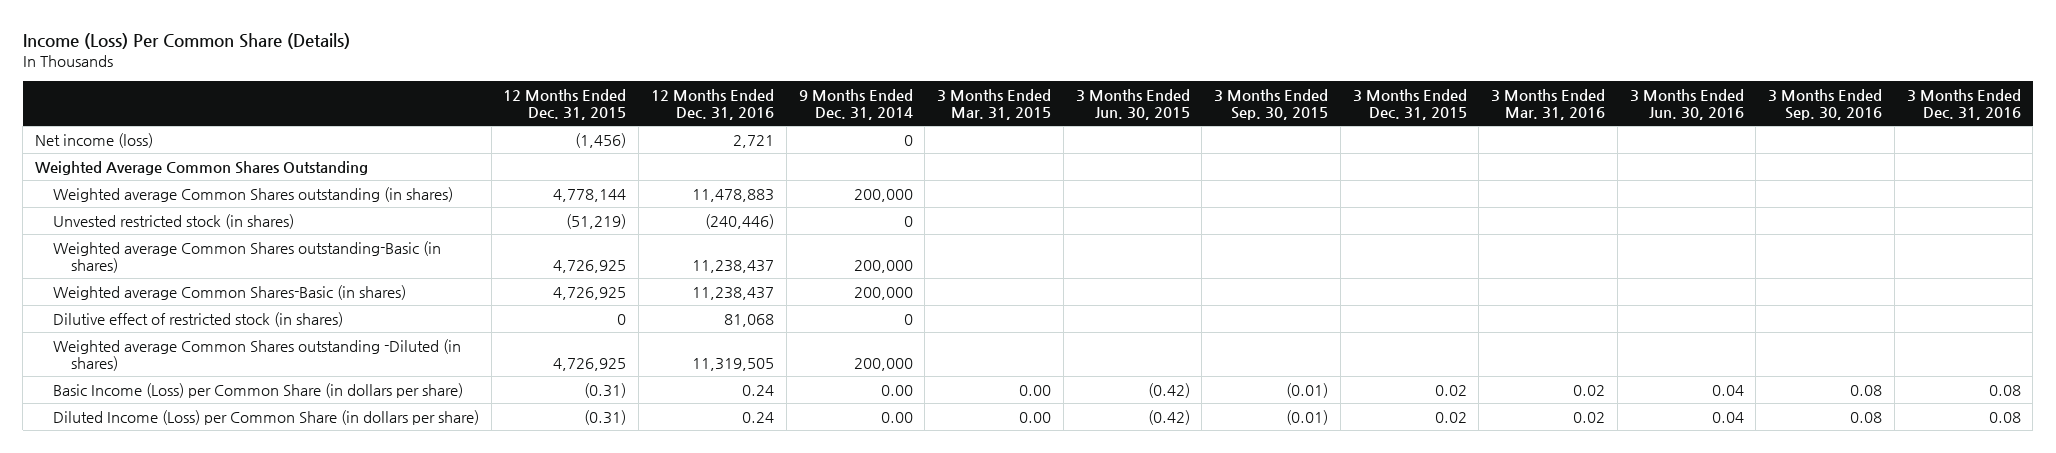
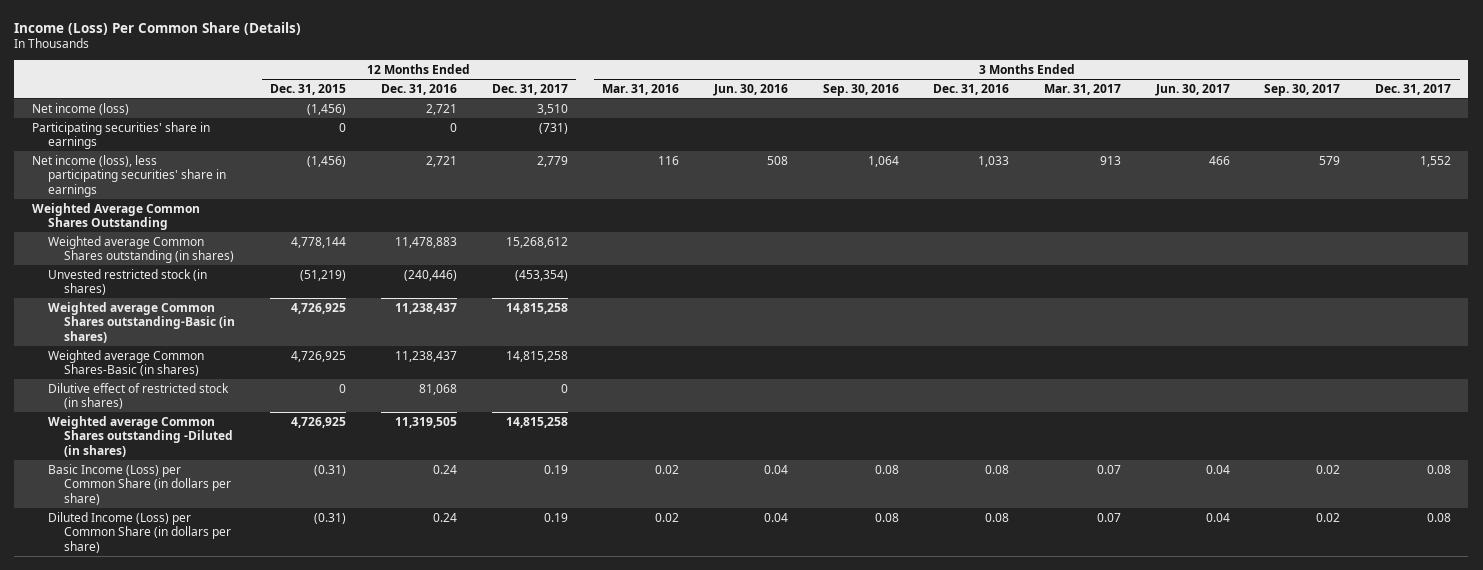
[798,88,913,121] 9 Months Ended Dec. 31, 2014 -> none
[937,88,1052,121] 3 Months Ended Mar. 31, 2015 -> none
[1075,88,1190,121] 3 Months Ended Jun. 30, 2015 -> none
[1214,88,1329,121] 3 Months Ended Sep. 30, 2015 -> none
[1352,88,1467,121] 3 Months Ended Dec. 31, 2015 -> none
none -> [491,83,568,95] Dec. 31, 2017
none -> [1043,83,1121,95] Mar. 31, 2017
none -> [1154,83,1230,96] Jun. 30, 2017
none -> [1264,83,1341,96] Sep. 30, 2017
none -> [1375,83,1452,95] Dec. 31, 2017
none -> [31,121,210,150] Participating securities' share in earnings
none -> [31,154,227,197] Net income (loss), less participating securities' share in earnings

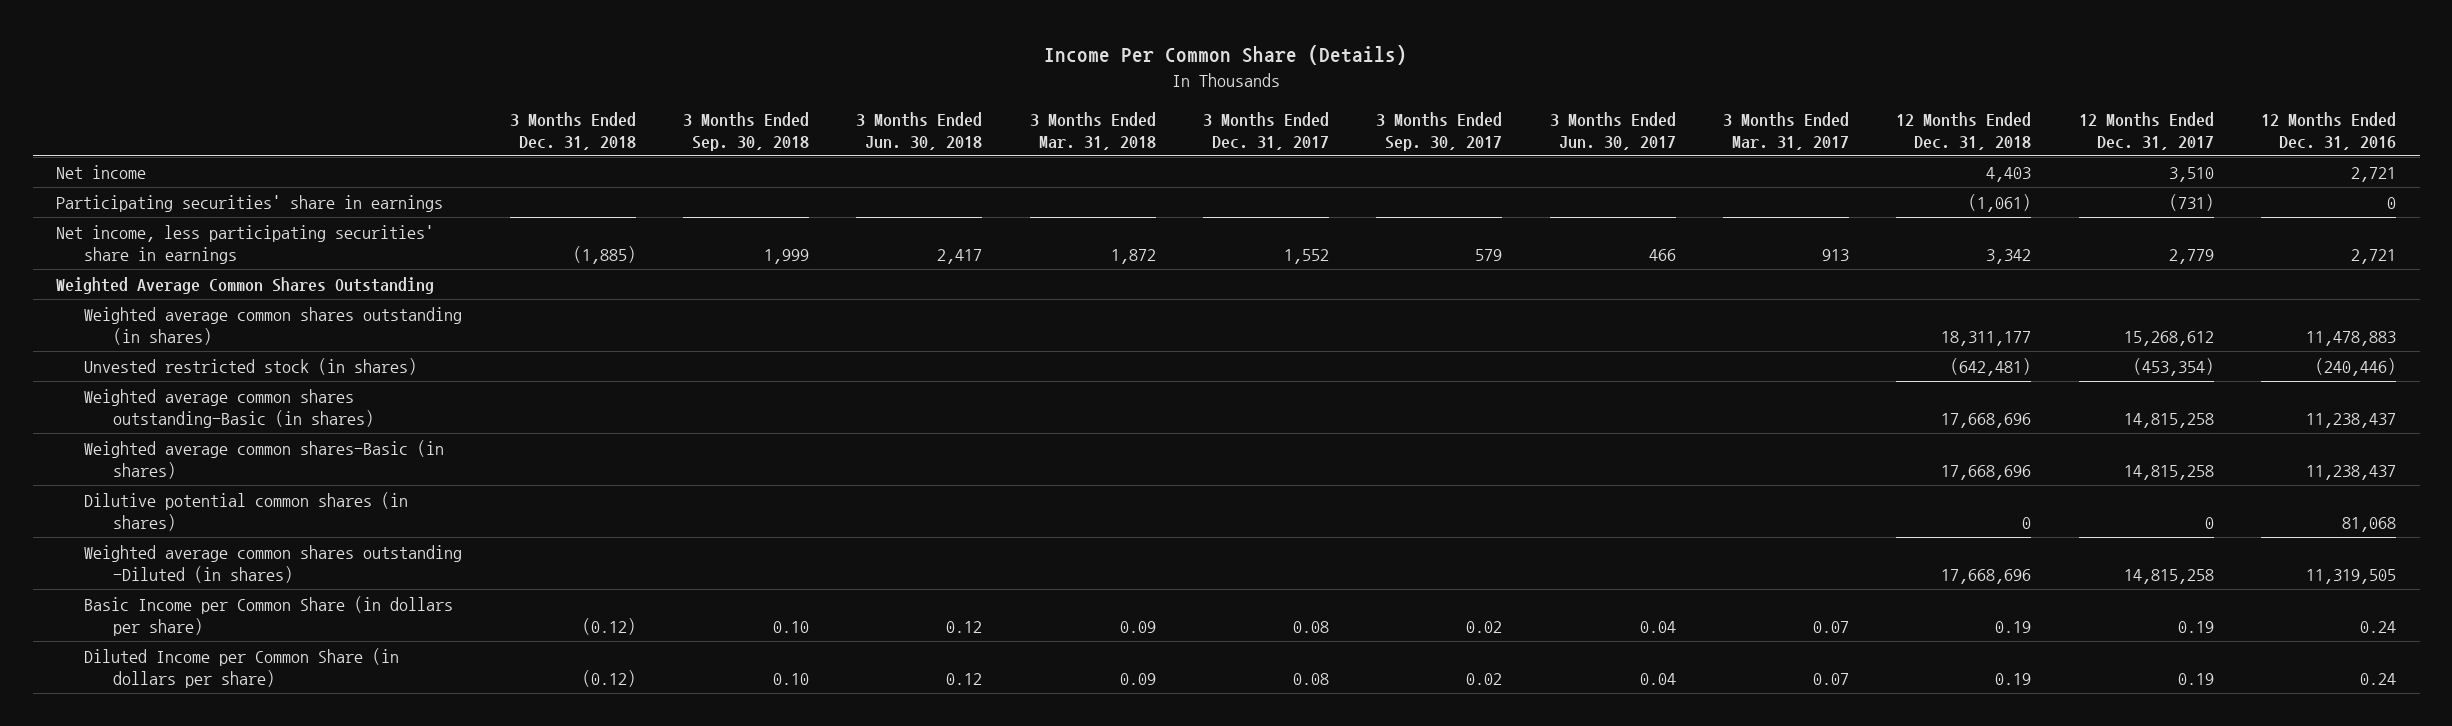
[14,21,302,35] Income (Loss) Per Common Share (Details) -> [1044,44,1408,65] Income Per Common Share (Details)
[270,83,347,95] Dec. 31, 2015 -> none
[602,83,680,95] Mar. 31, 2016 -> none
[712,83,788,96] Jun. 30, 2016 -> none
[822,83,899,96] Sep. 30, 2016 -> none
[933,83,1010,95] Dec. 31, 2016 -> none
none -> [509,111,636,150] 3 Months Ended Dec. 31, 2018
none -> [683,111,810,151] 3 Months Ended Sep. 30, 2018
none -> [856,111,983,150] 3 Months Ended Jun. 30, 2018
none -> [1029,111,1156,150] 3 Months Ended Mar. 31, 2018
none -> [1896,111,2032,150] 12 Months Ended Dec. 31, 2018
[31,102,129,115] Net income (loss) -> [56,164,147,179] Net income
[31,154,227,197] Net income (loss), less participating securities' share in earnings -> [56,224,435,264] Net income, less participating securities' share in earnings
[48,235,235,264] Weighted average Common Shares outstanding (in shares) -> [84,306,463,345] Weighted average common shares outstanding (in shares)
[48,301,236,343] Weighted average Common Shares outstanding-Basic (in shares) -> [84,388,374,428] Weighted average common shares outstanding-Basic (in shares)
[48,349,205,377] Weighted average Common Shares-Basic (in shares) -> [84,439,445,479] Weighted average common shares-Basic (in shares)
[48,382,230,410] Dilutive effect of restricted stock (in shares) -> [84,491,409,531] Dilutive potential common shares (in shares)
[48,415,234,457] Weighted average Common Shares outstanding -Diluted (in shares) -> [84,544,463,583] Weighted average common shares outstanding -Diluted (in shares)
[48,463,232,505] Basic Income (Loss) per Common Share (in dollars per share) -> [84,595,454,636] Basic Income per Common Share (in dollars per share)
[48,511,232,553] Diluted Income (Loss) per Common Share (in dollars per share) -> [84,647,400,688] Diluted Income per Common Share (in dollars per share)

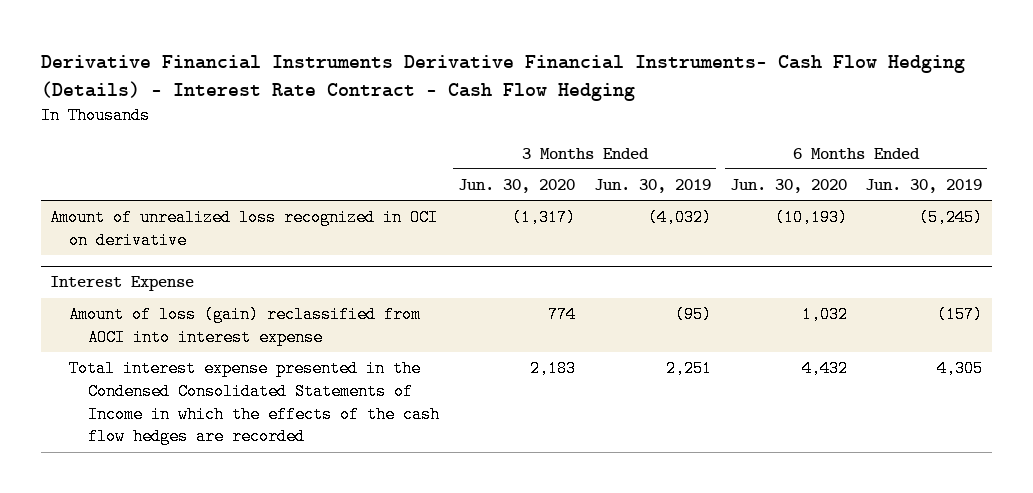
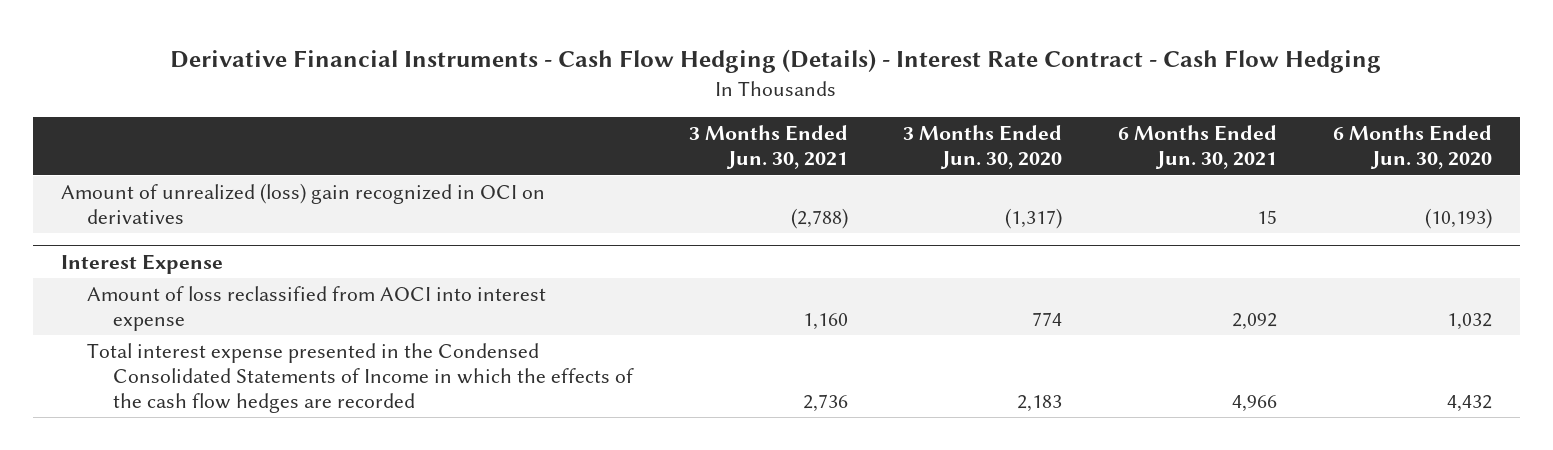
[40,55,965,102] Derivative Financial Instruments Derivative Financial Instruments- Cash Flow Hedging (Details) - Interest Rate Contract - Cash Flow Hedging -> [170,48,1382,73] Derivative Financial Instruments - Cash Flow Hedging (Details) - Interest Rate Contract - Cash Flow Hedging
[593,178,711,193] Jun. 30, 2019 -> none
[865,178,983,193] Jun. 30, 2019 -> none
none -> [688,125,848,170] 3 Months Ended Jun. 30, 2021
none -> [1118,125,1278,170] 6 Months Ended Jun. 30, 2021
[50,209,439,249] Amount of unrealized loss recognized in OCI on derivative -> [61,183,546,225] Amount of unrealized (loss) gain recognized in OCI on derivatives
[69,306,422,346] Amount of loss (gain) reclassified from AOCI into interest expense -> [87,286,547,332] Amount of loss reclassified from AOCI into interest expense

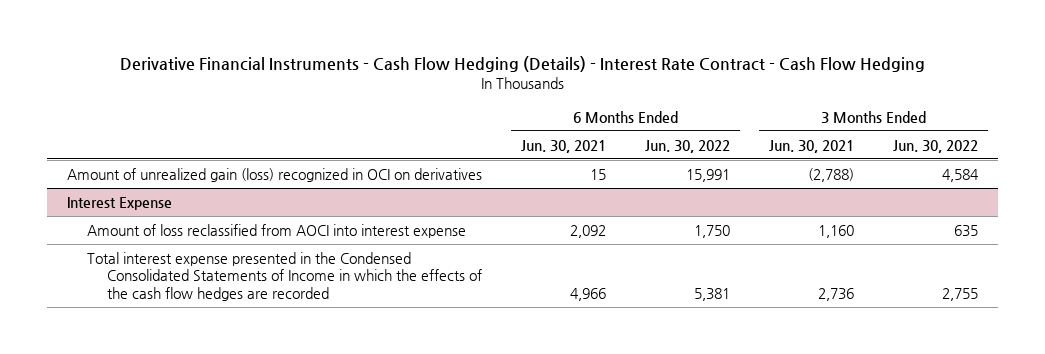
[903,125,1063,170] 3 Months Ended Jun. 30, 2020 -> none
[1332,125,1492,170] 6 Months Ended Jun. 30, 2020 -> none
none -> [645,139,731,153] Jun. 30, 2022
none -> [893,139,979,153] Jun. 30, 2022
[61,183,546,225] Amount of unrealized (loss) gain recognized in OCI on derivatives -> [66,167,482,182] Amount of unrealized gain (loss) recognized in OCI on derivatives

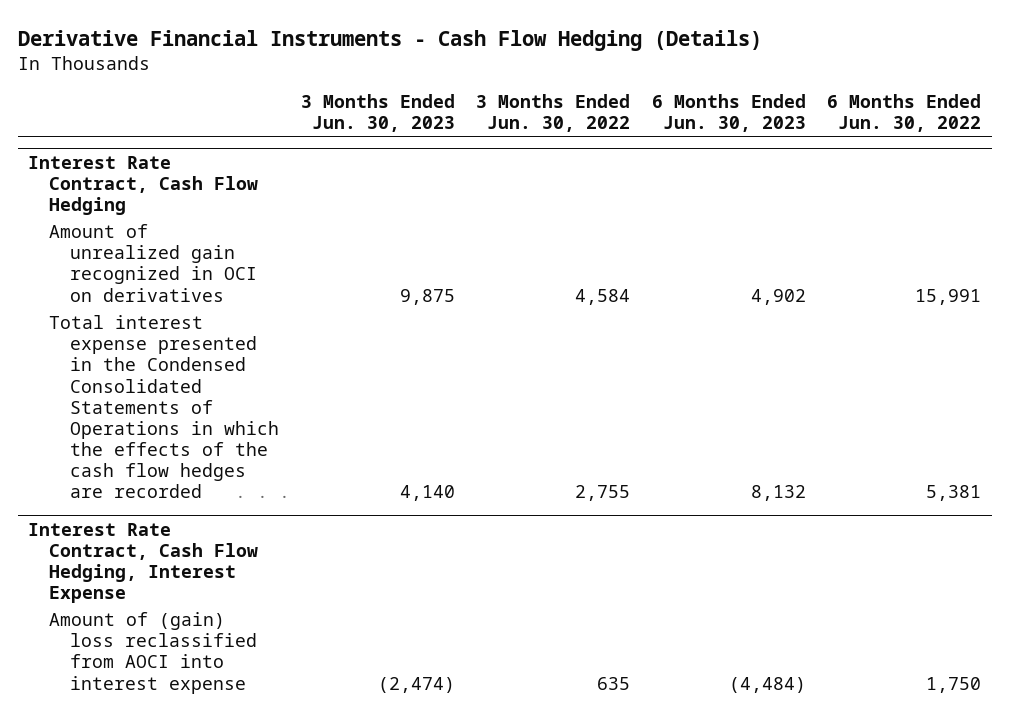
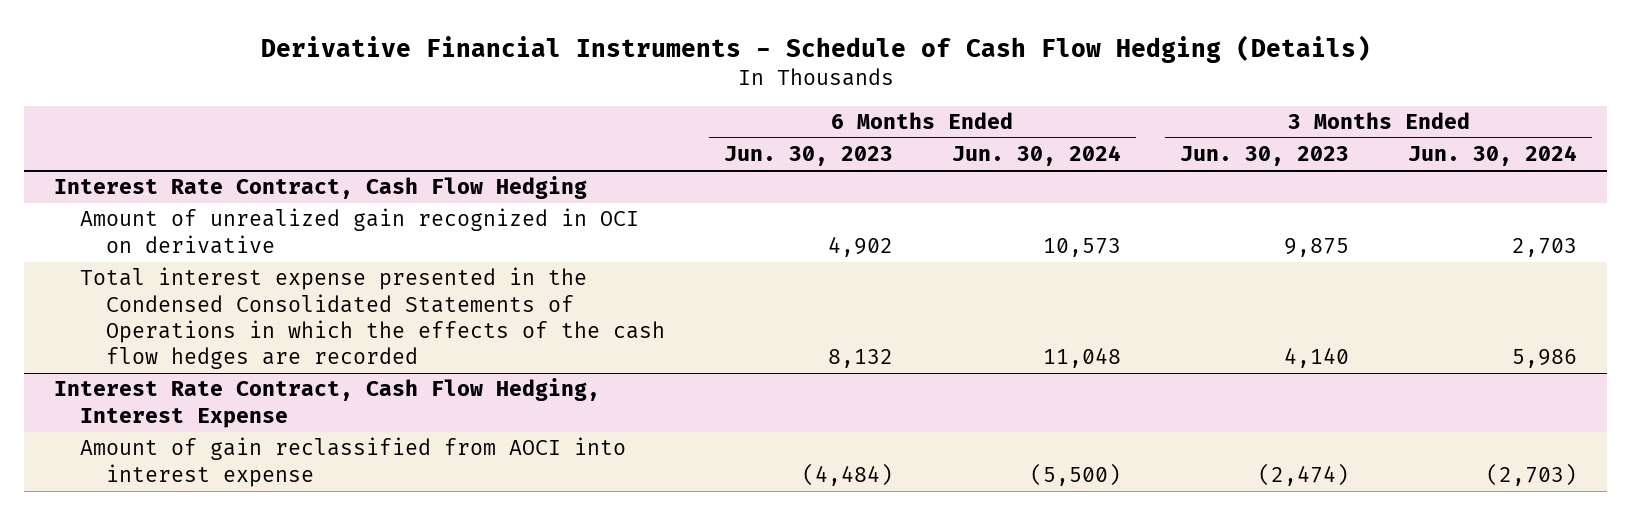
[17,29,762,51] Derivative Financial Instruments - Cash Flow Hedging (Details) -> [260,34,1371,63] Derivative Financial Instruments - Schedule of Cash Flow Hedging (Details)
[476,94,631,133] 3 Months Ended Jun. 30, 2022 -> none
[826,94,981,133] 6 Months Ended Jun. 30, 2022 -> none
none -> [951,145,1121,167] Jun. 30, 2024
none -> [1408,145,1578,167] Jun. 30, 2024
[49,224,258,302] Amount of unrealized gain recognized in OCI on derivatives -> [79,208,639,254] Amount of unrealized gain recognized in OCI on derivative
[49,612,258,694] Amount of (gain) loss reclassified from AOCI into interest expense -> [79,437,626,487] Amount of gain reclassified from AOCI into interest expense

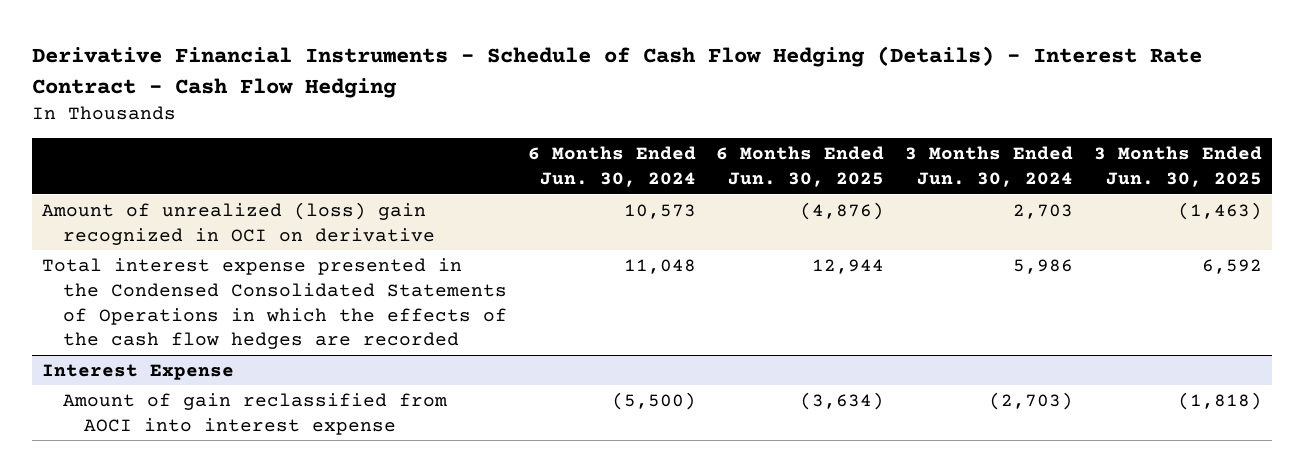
[260,34,1371,63] Derivative Financial Instruments - Schedule of Cash Flow Hedging (Details) -> [31,46,1202,98] Derivative Financial Instruments - Schedule of Cash Flow Hedging (Details) - Interest Rate Contract - Cash Flow Hedging
[723,146,893,167] Jun. 30, 2023 -> none
[1180,146,1350,167] Jun. 30, 2023 -> none
none -> [716,146,885,188] 6 Months Ended Jun. 30, 2025
none -> [1093,146,1262,188] 3 Months Ended Jun. 30, 2025
[53,176,587,200] Interest Rate Contract, Cash Flow Hedging -> none
[79,208,639,254] Amount of unrealized gain recognized in OCI on derivative -> [42,201,436,245] Amount of unrealized (loss) gain recognized in OCI on derivative
[53,378,600,428] Interest Rate Contract, Cash Flow Hedging, Interest Expense -> none
none -> [42,363,235,380] Interest Expense

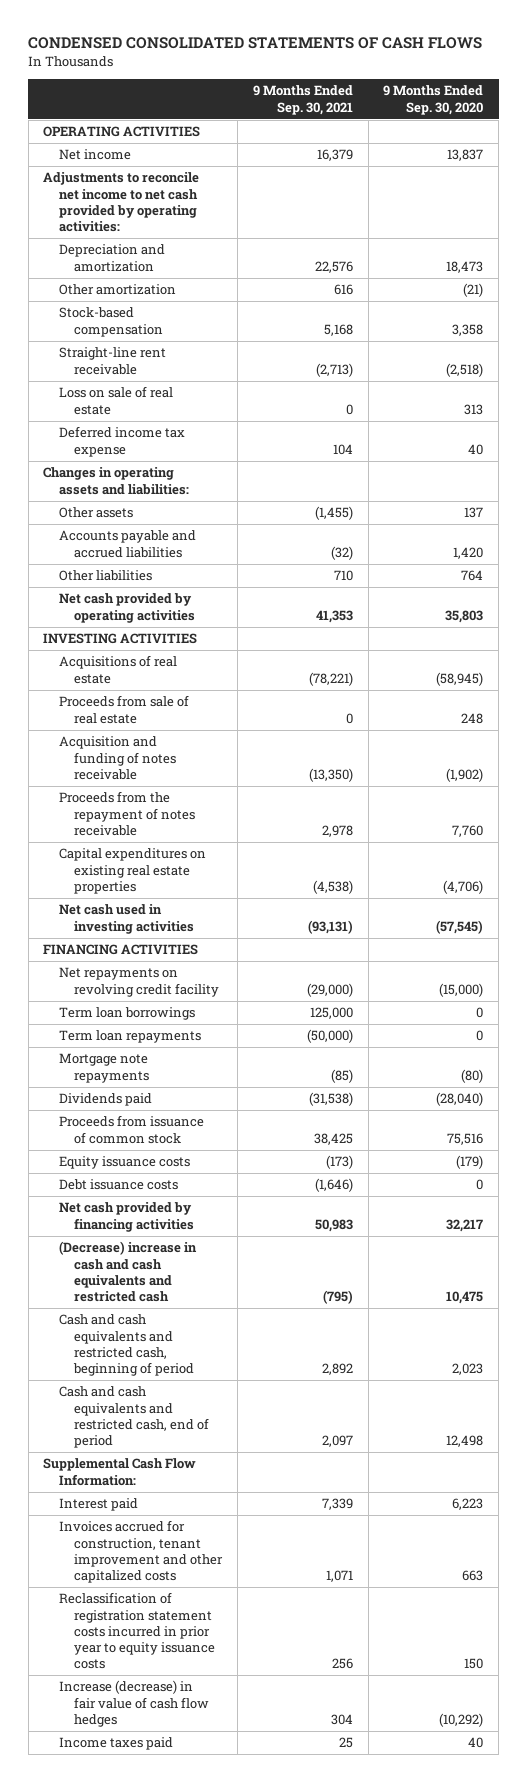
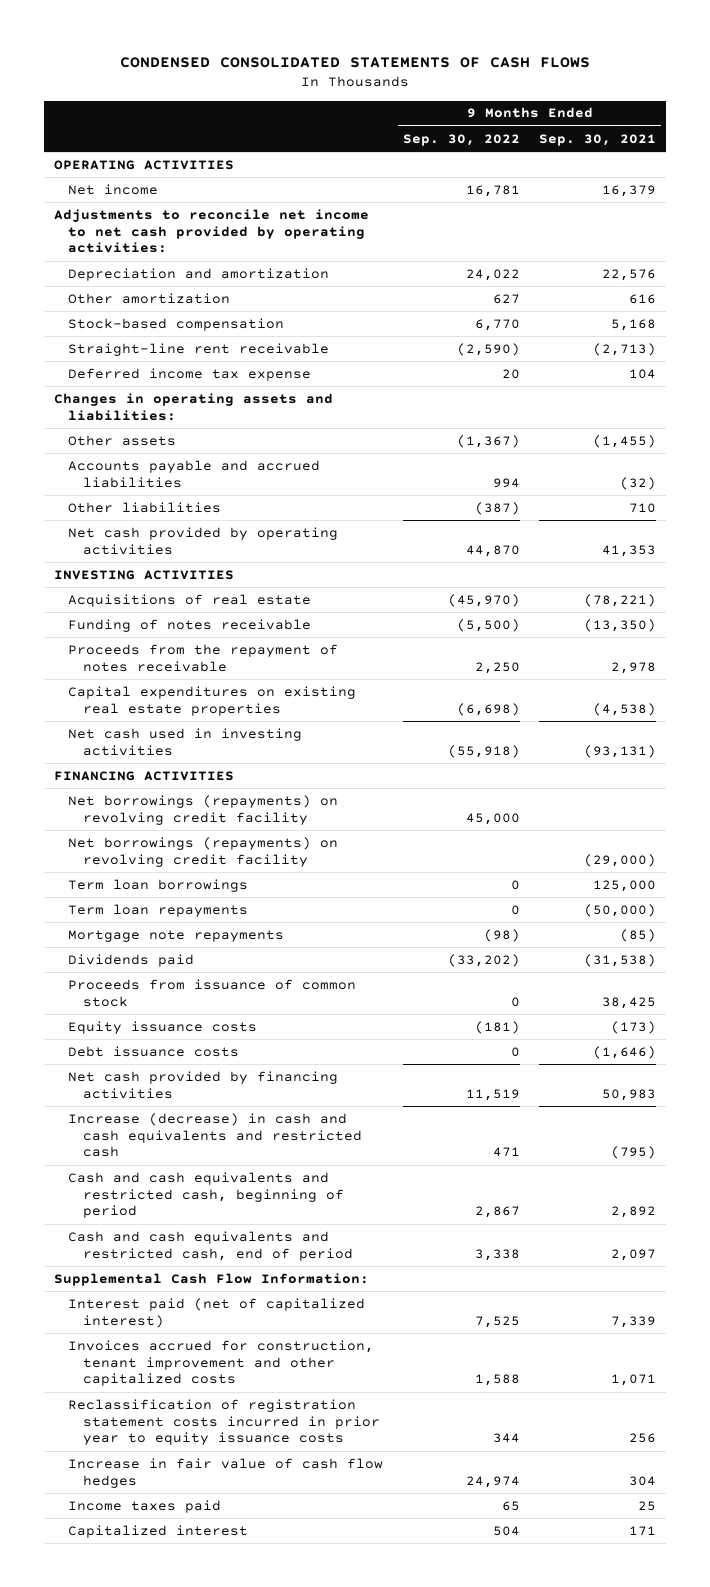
[383,85,484,115] 9 Months Ended Sep. 30, 2020 -> none
none -> [402,133,520,146] Sep. 30, 2022
[58,386,173,415] Loss on sale of real estate -> none
[58,695,189,724] Proceeds from sale of real estate -> none
[58,736,177,780] Acquisition and funding of notes receivable -> [68,618,312,632] Funding of notes receivable
none -> [68,794,339,825] Net borrowings (repayments) on revolving credit facility
[58,967,220,997] Net repayments on revolving credit facility -> [68,836,339,867] Net borrowings (repayments) on revolving credit facility
[58,1241,197,1302] (Decrease) increase in cash and cash equivalents and restricted cash -> [68,1112,362,1158] Increase (decrease) in cash and cash equivalents and restricted cash
[58,1498,138,1512] Interest paid -> [68,1297,366,1328] Interest paid (net of capitalized interest)
[58,1680,210,1727] Increase (decrease) in fair value of cash flow hedges -> [68,1457,384,1488] Increase in fair value of cash flow hedges
none -> [68,1524,249,1538] Capitalized interest

